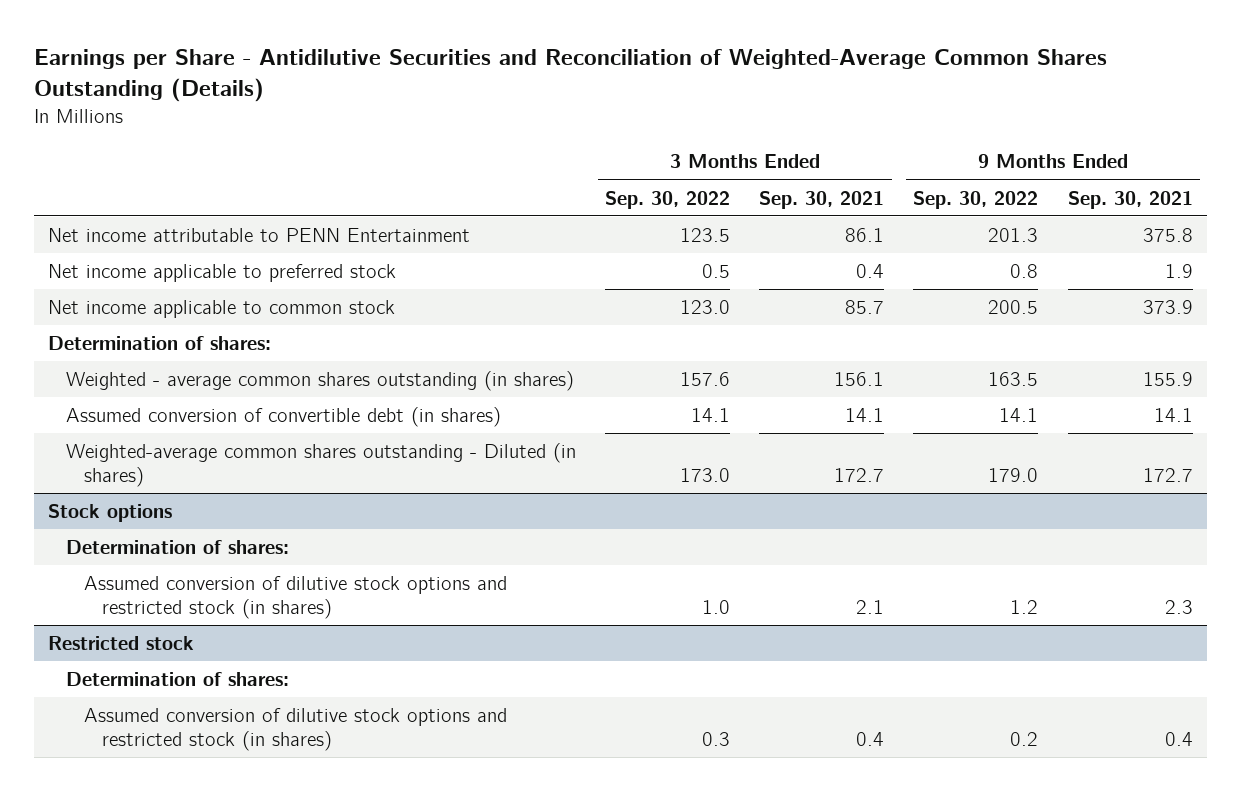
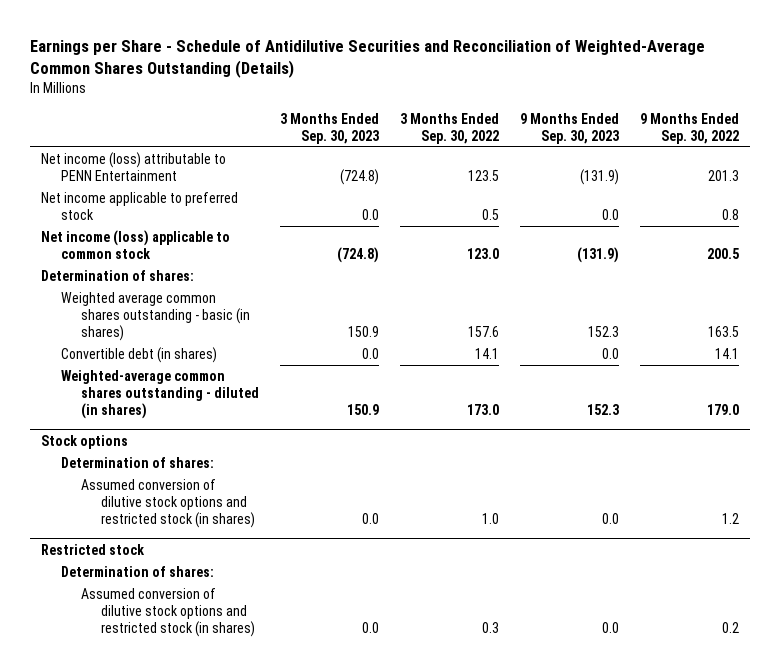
[33,48,1107,103] Earnings per Share - Antidilutive Securities and Reconciliation of Weighted-Average Common Shares Outstanding (Details) -> [29,40,705,79] Earnings per Share - Schedule of Antidilutive Securities and Reconciliation of Weighted-Average Common Shares Outstanding (Details)
[759,190,885,209] Sep. 30, 2021 -> none
[1067,190,1193,209] Sep. 30, 2021 -> none
none -> [279,112,379,144] 3 Months Ended Sep. 30, 2023
none -> [519,112,619,144] 9 Months Ended Sep. 30, 2023
[48,228,471,243] Net income attributable to PENN Entertainment -> [40,152,226,182] Net income (loss) attributable to PENN Entertainment
[48,300,396,319] Net income applicable to common stock -> [40,230,230,260] Net income (loss) applicable to common stock
[66,371,575,392] Weighted - average common shares outstanding (in shares) -> [60,292,250,341] Weighted average common shares outstanding - basic (in shares)
[66,407,502,428] Assumed conversion of convertible debt (in shares) -> [60,347,217,364] Convertible debt (in shares)
[66,443,577,487] Weighted-average common shares outstanding - Diluted (in shares) -> [60,370,259,419] Weighted-average common shares outstanding - diluted (in shares)

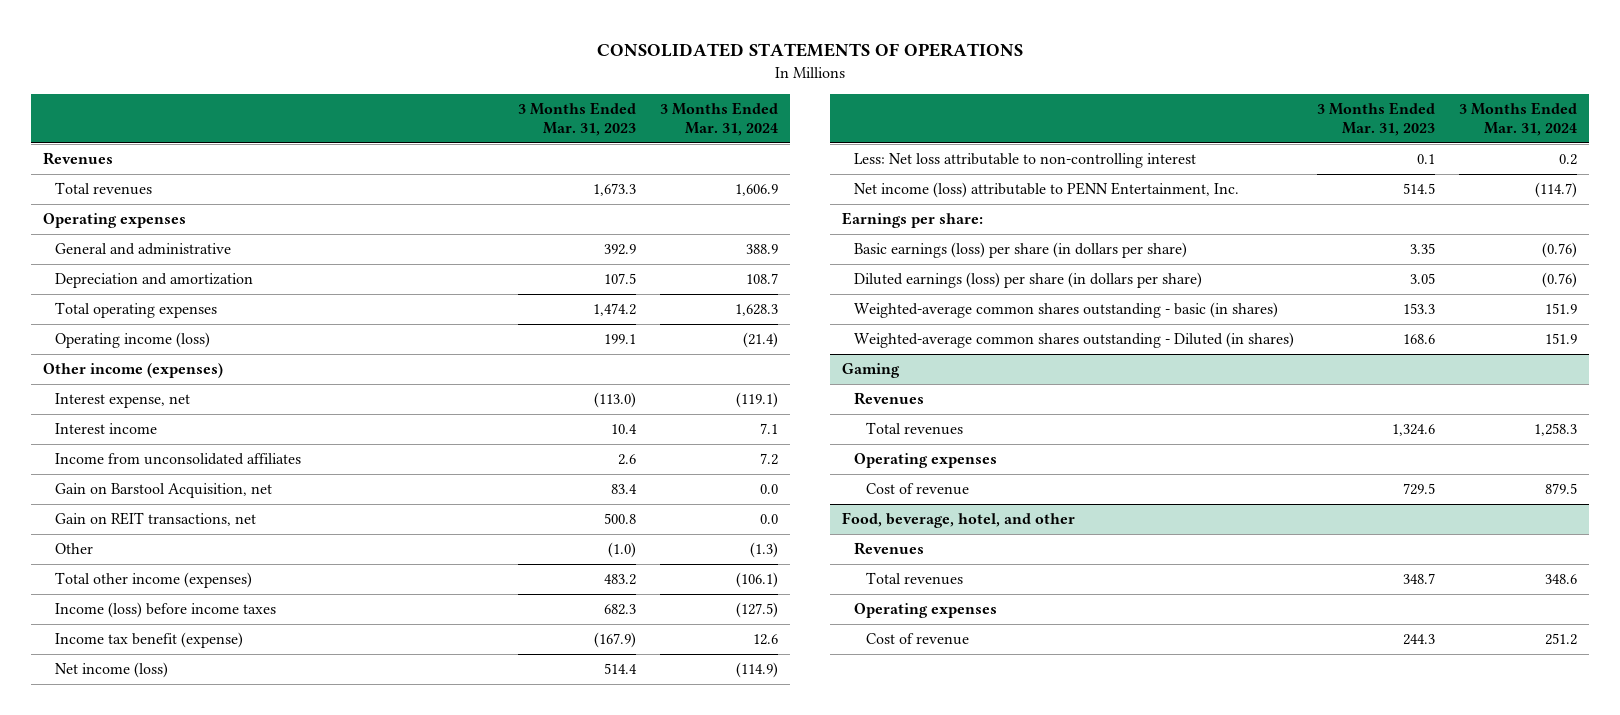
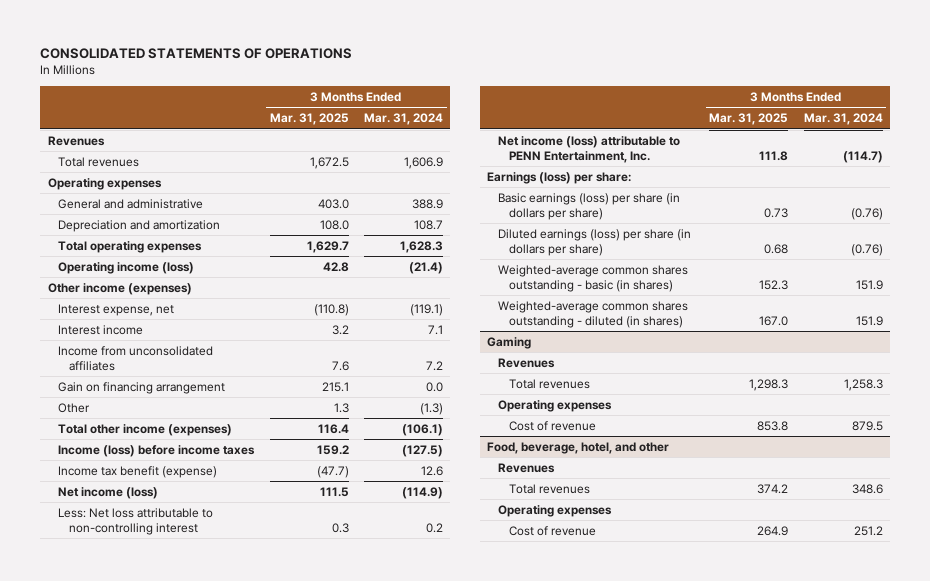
[518,102,637,137] 3 Months Ended Mar. 31, 2023 -> none
none -> [269,113,349,126] Mar. 31, 2025
[54,483,272,499] Gain on Barstool Acquisition, net -> none
[54,512,256,527] Gain on REIT transactions, net -> none
none -> [58,381,226,394] Gain on financing arrangement
[842,212,984,229] Earnings per share: -> [487,171,632,184] Earnings (loss) per share:
[853,332,1294,349] Weighted-average common shares outstanding - Diluted (in shares) -> [498,300,689,328] Weighted-average common shares outstanding - diluted (in shares)

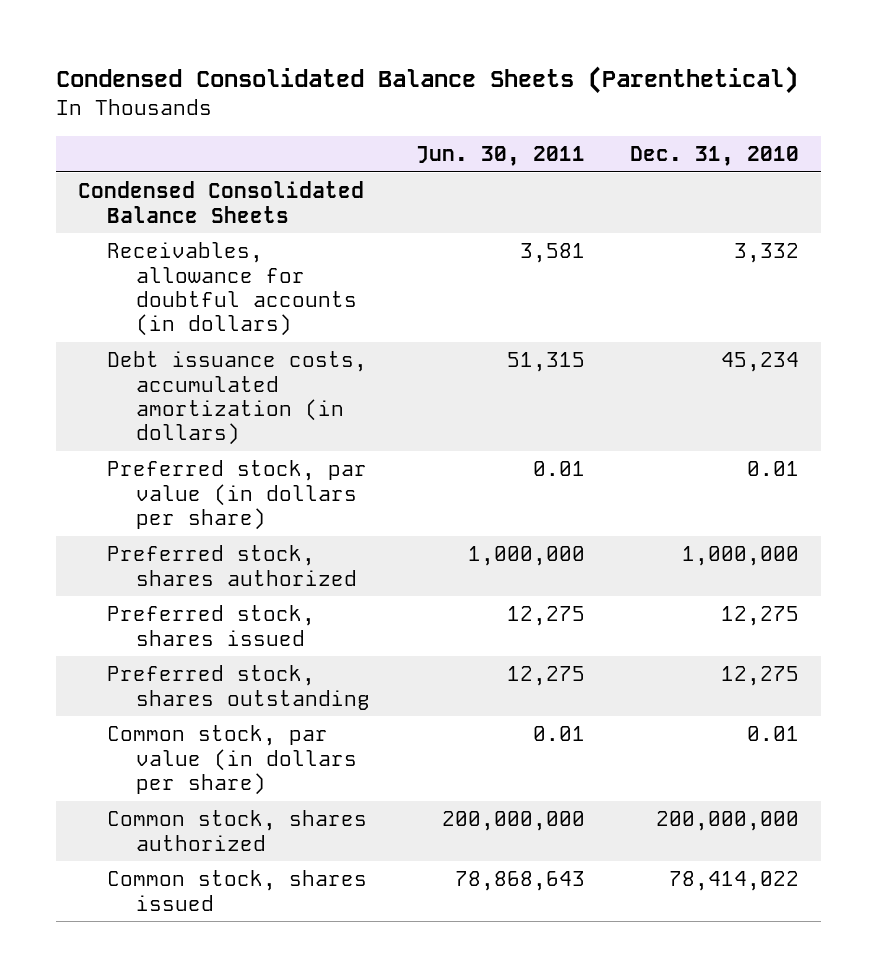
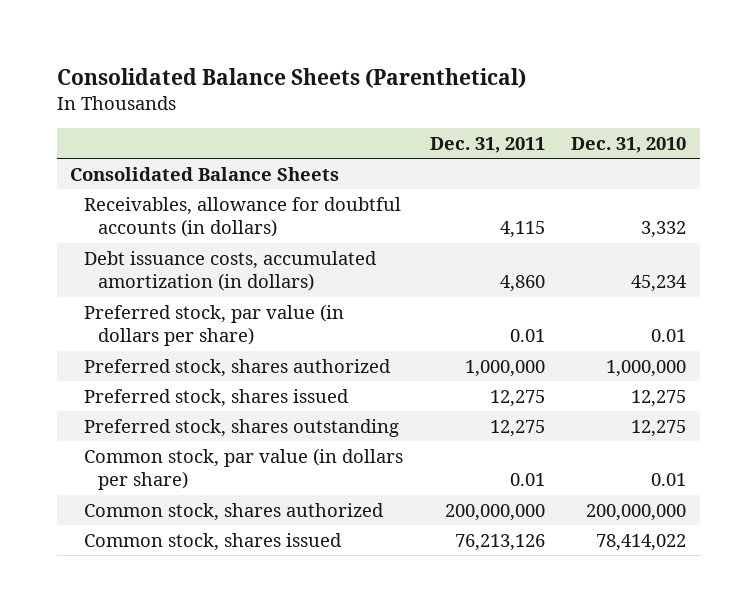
[55,66,798,95] Condensed Consolidated Balance Sheets (Parenthetical) -> [56,67,526,88] Consolidated Balance Sheets (Parenthetical)
[415,145,585,166] Jun. 30, 2011 -> none
none -> [429,136,545,153] Dec. 31, 2011
[78,181,365,223] Condensed Consolidated Balance Sheets -> [69,166,339,181] Consolidated Balance Sheets

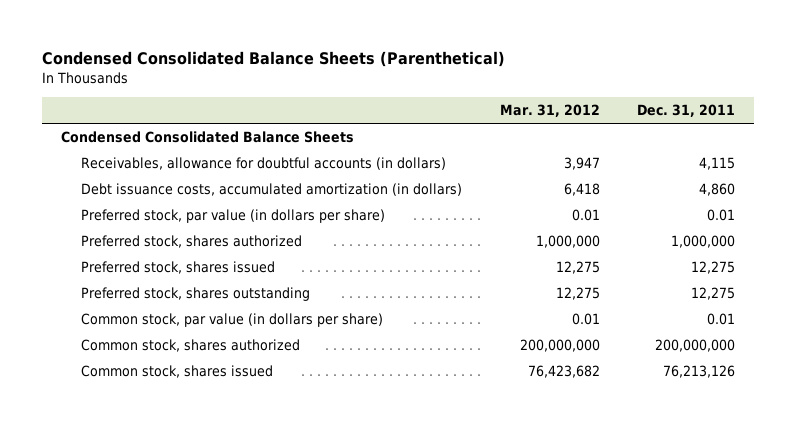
[56,67,526,88] Consolidated Balance Sheets (Parenthetical) -> [42,51,506,68] Condensed Consolidated Balance Sheets (Parenthetical)
[571,136,687,153] Dec. 31, 2010 -> none
none -> [499,104,600,118] Mar. 31, 2012
[69,166,339,181] Consolidated Balance Sheets -> [61,131,355,144] Condensed Consolidated Balance Sheets

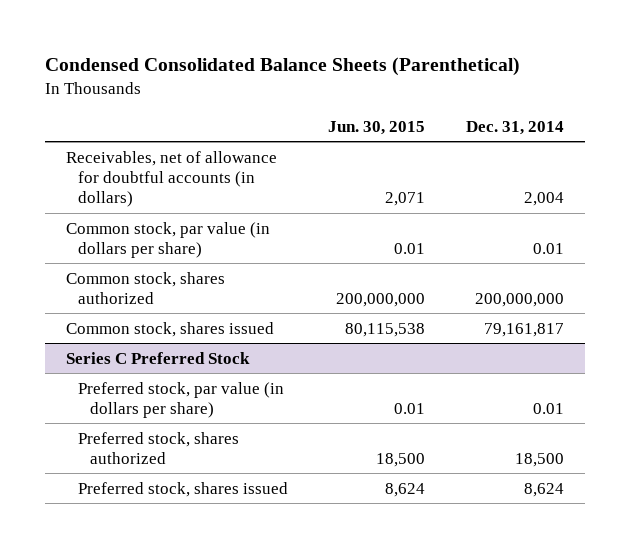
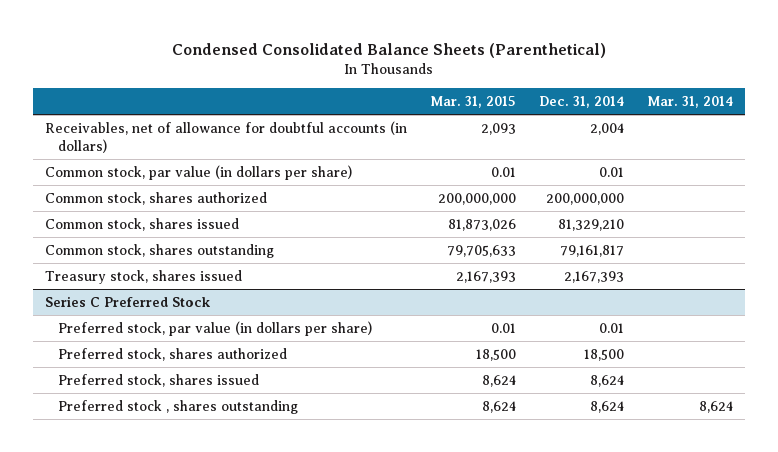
[328,120,426,135] Jun. 30, 2015 -> none
none -> [429,96,516,109] Mar. 31, 2015
none -> [646,96,733,109] Mar. 31, 2014
[484,322,565,337] 79,161,817 -> [557,218,624,231] 81,329,210
none -> [44,243,274,258] Common stock, shares outstanding
none -> [44,269,242,284] Treasury stock, shares issued
none -> [58,399,299,414] Preferred stock , shares outstanding

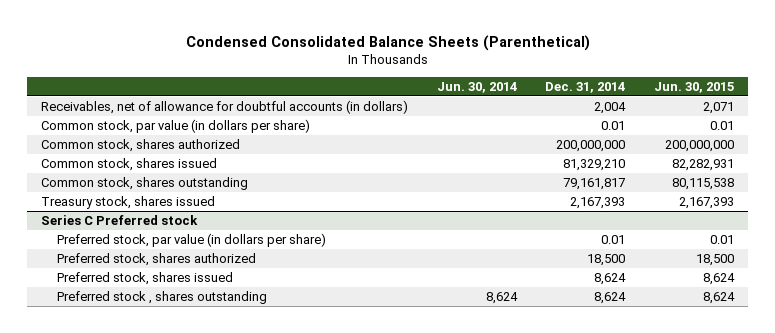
[429,96,516,109] Mar. 31, 2015 -> none
[646,96,733,109] Mar. 31, 2014 -> none
none -> [436,81,517,93] Jun. 30, 2014
none -> [653,81,734,93] Jun. 30, 2015
[44,295,211,307] Series C Preferred Stock -> [41,215,199,226] Series C Preferred stock

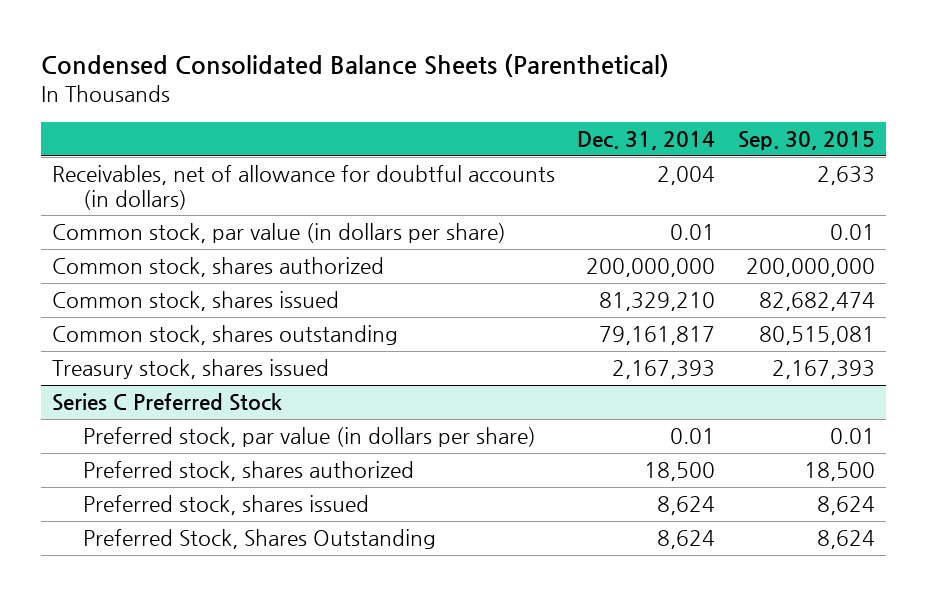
[436,81,517,93] Jun. 30, 2014 -> none
[653,81,734,93] Jun. 30, 2015 -> none
none -> [737,131,875,151] Sep. 30, 2015
[41,215,199,226] Series C Preferred stock -> [51,393,282,412] Series C Preferred Stock
[56,291,267,305] Preferred stock , shares outstanding -> [82,529,436,550] Preferred Stock, Shares Outstanding

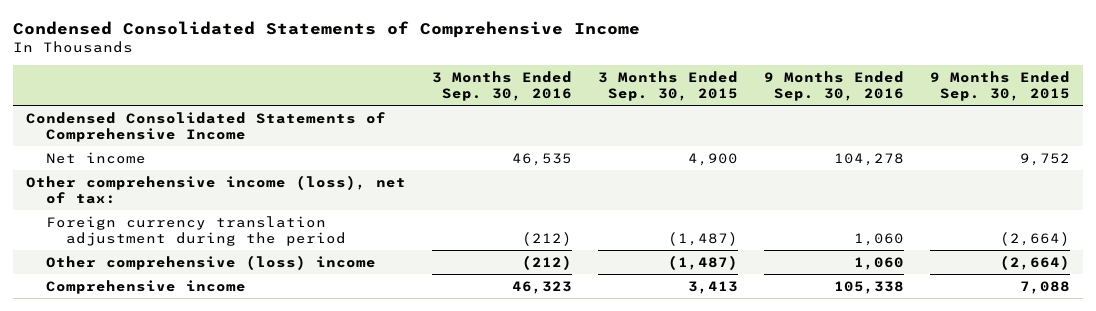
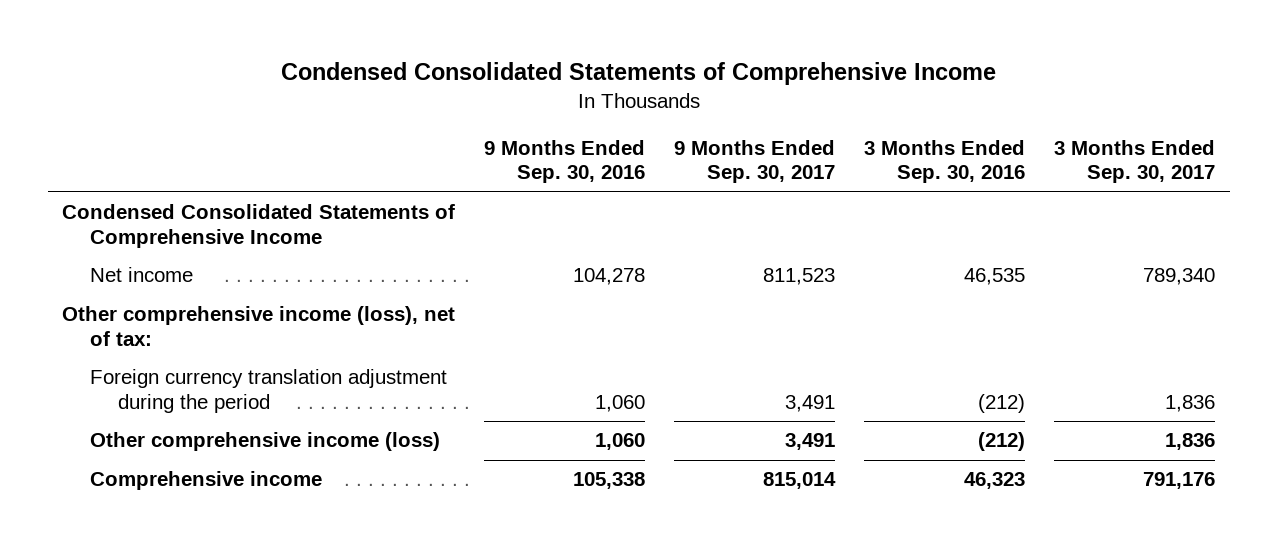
[597,71,738,102] 3 Months Ended Sep. 30, 2015 -> none
[930,71,1071,102] 9 Months Ended Sep. 30, 2015 -> none
none -> [674,139,836,184] 9 Months Ended Sep. 30, 2017
none -> [1054,139,1216,184] 3 Months Ended Sep. 30, 2017
[45,254,376,270] Other comprehensive (loss) income -> [90,432,441,452] Other comprehensive income (loss)

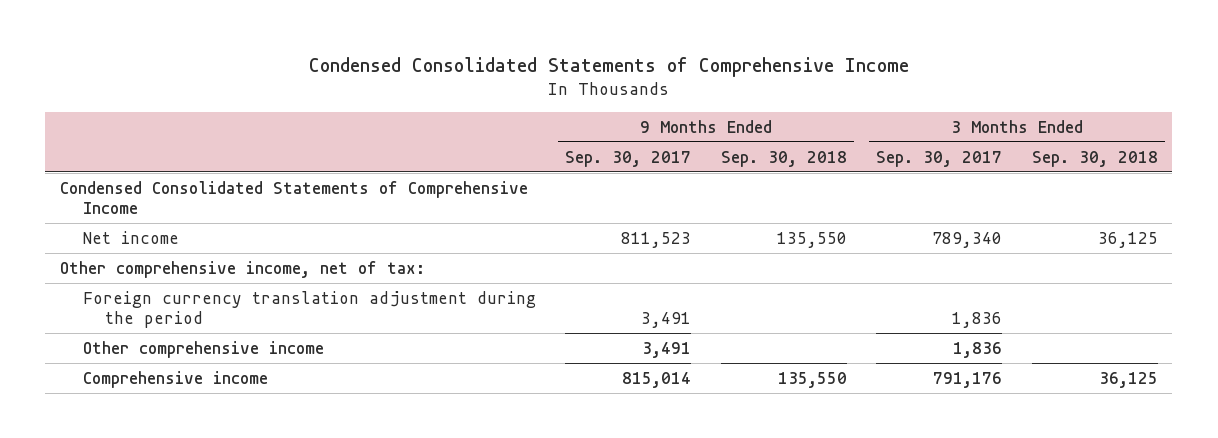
[484,139,646,184] 9 Months Ended Sep. 30, 2016 -> none
[864,139,1026,184] 3 Months Ended Sep. 30, 2016 -> none
none -> [720,150,847,167] Sep. 30, 2018
none -> [1031,150,1158,167] Sep. 30, 2018
[62,306,456,347] Other comprehensive income (loss), net of tax: -> [59,260,425,278] Other comprehensive income, net of tax:
[90,432,441,452] Other comprehensive income (loss) -> [82,340,324,358] Other comprehensive income

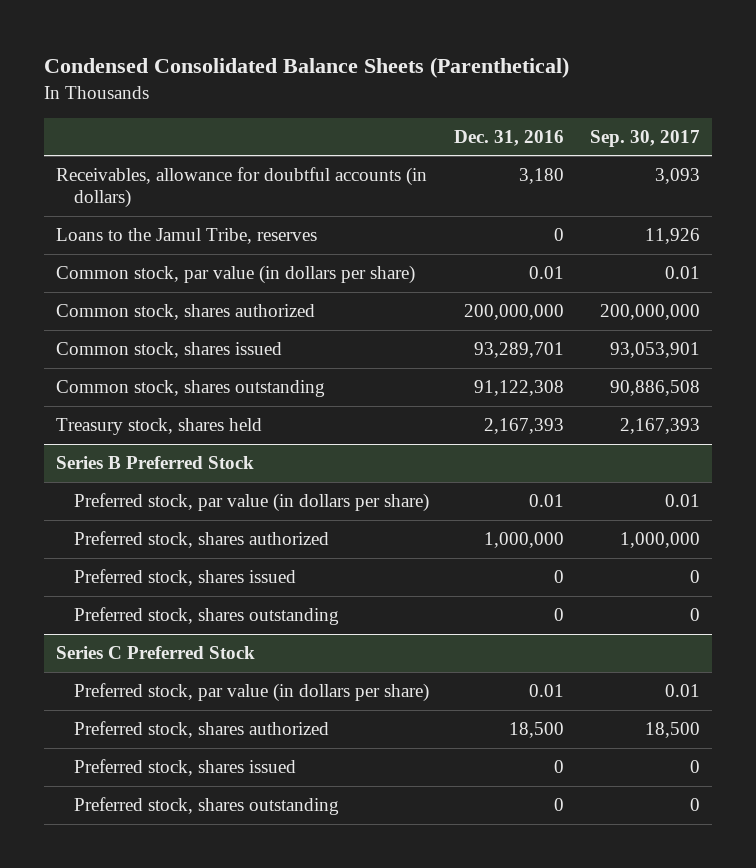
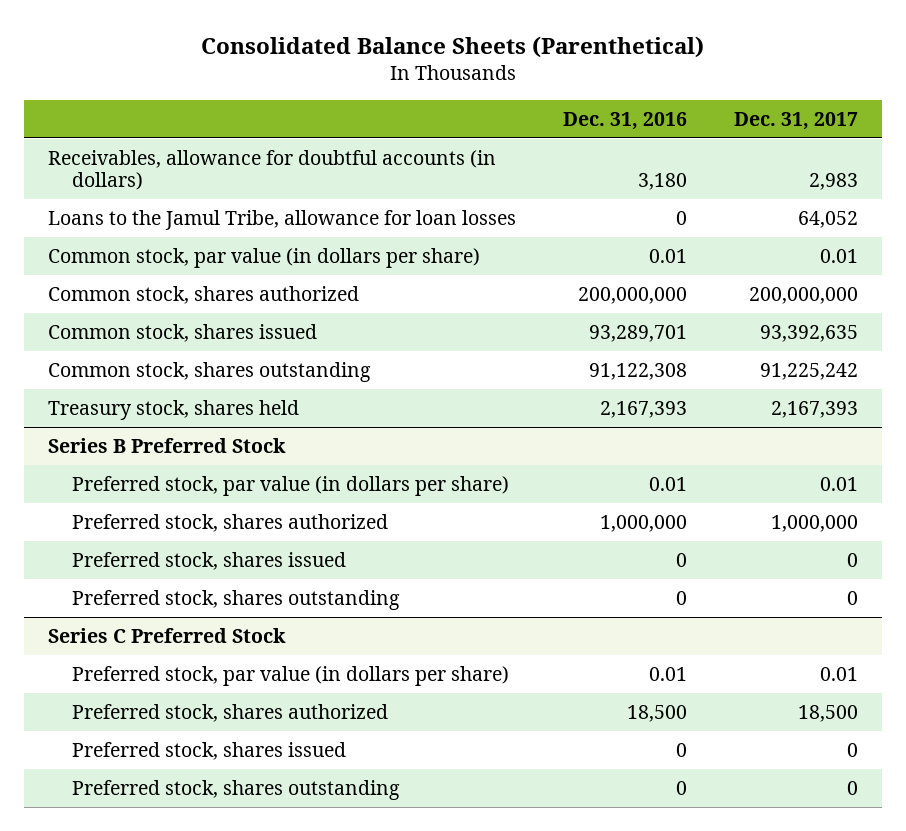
[43,57,569,79] Condensed Consolidated Balance Sheets (Parenthetical) -> [201,36,705,59] Consolidated Balance Sheets (Parenthetical)
[589,129,700,147] Sep. 30, 2017 -> none
none -> [734,111,859,130] Dec. 31, 2017
[56,227,318,244] Loans to the Jamul Tribe, reserves -> [47,209,516,230] Loans to the Jamul Tribe, allowance for loan losses

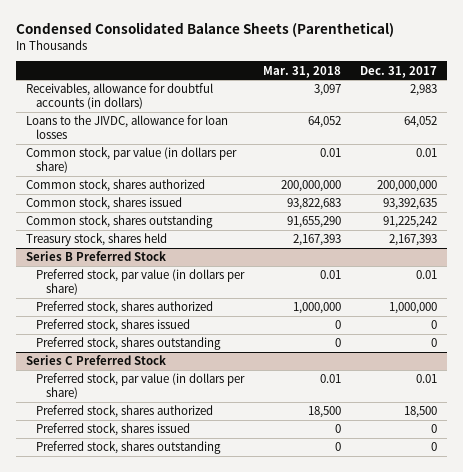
[201,36,705,59] Consolidated Balance Sheets (Parenthetical) -> [16,22,395,38] Condensed Consolidated Balance Sheets (Parenthetical)
[563,111,688,130] Dec. 31, 2016 -> none
none -> [262,65,341,78] Mar. 31, 2018
[47,209,516,230] Loans to the Jamul Tribe, allowance for loan losses -> [25,115,228,140] Loans to the JIVDC, allowance for loan losses

